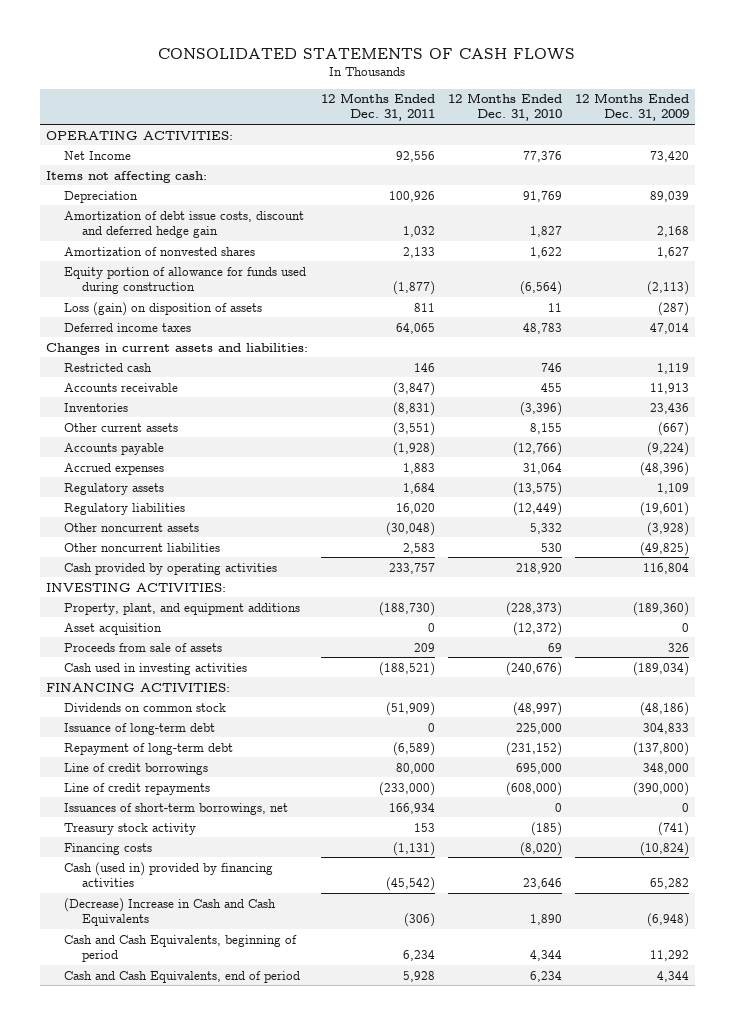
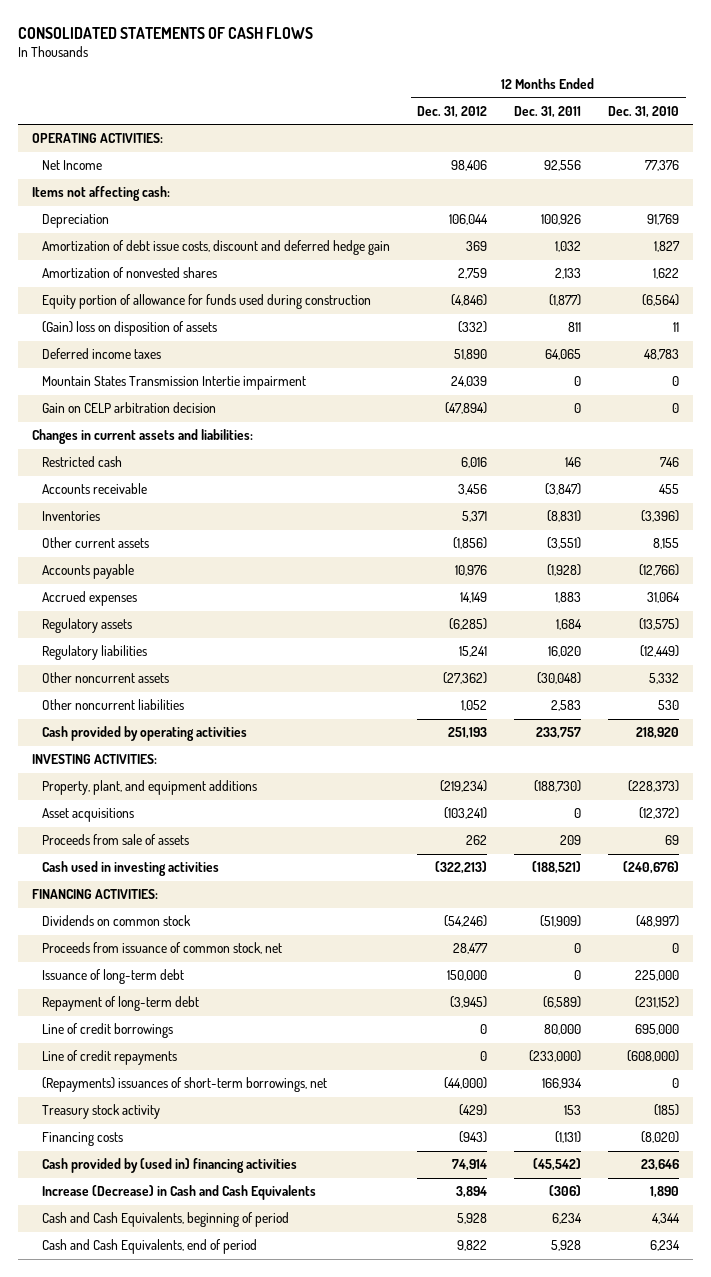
[574,93,689,122] 12 Months Ended Dec. 31, 2009 -> none
none -> [417,105,488,118] Dec. 31, 2012
[64,301,263,316] Loss (gain) on disposition of assets -> [42,321,218,337] (Gain) loss on disposition of assets
none -> [42,376,307,391] Mountain States Transmission Intertie impairment
none -> [42,402,217,414] Gain on CELP arbitration decision
[64,622,163,635] Asset acquisition -> [42,808,135,823] Asset acquisitions
none -> [42,942,283,955] Proceeds from issuance of common stock, net
[64,802,289,815] Issuances of short-term borrowings, net -> [42,1077,328,1093] (Repayments) issuances of short-term borrowings, net
[64,861,274,887] Cash (used in) provided by financing activities -> [42,1158,298,1174] Cash provided by (used in) financing activities
[64,897,277,926] (Decrease) Increase in Cash and Cash Equivalents -> [42,1185,317,1201] Increase (Decrease) in Cash and Cash Equivalents

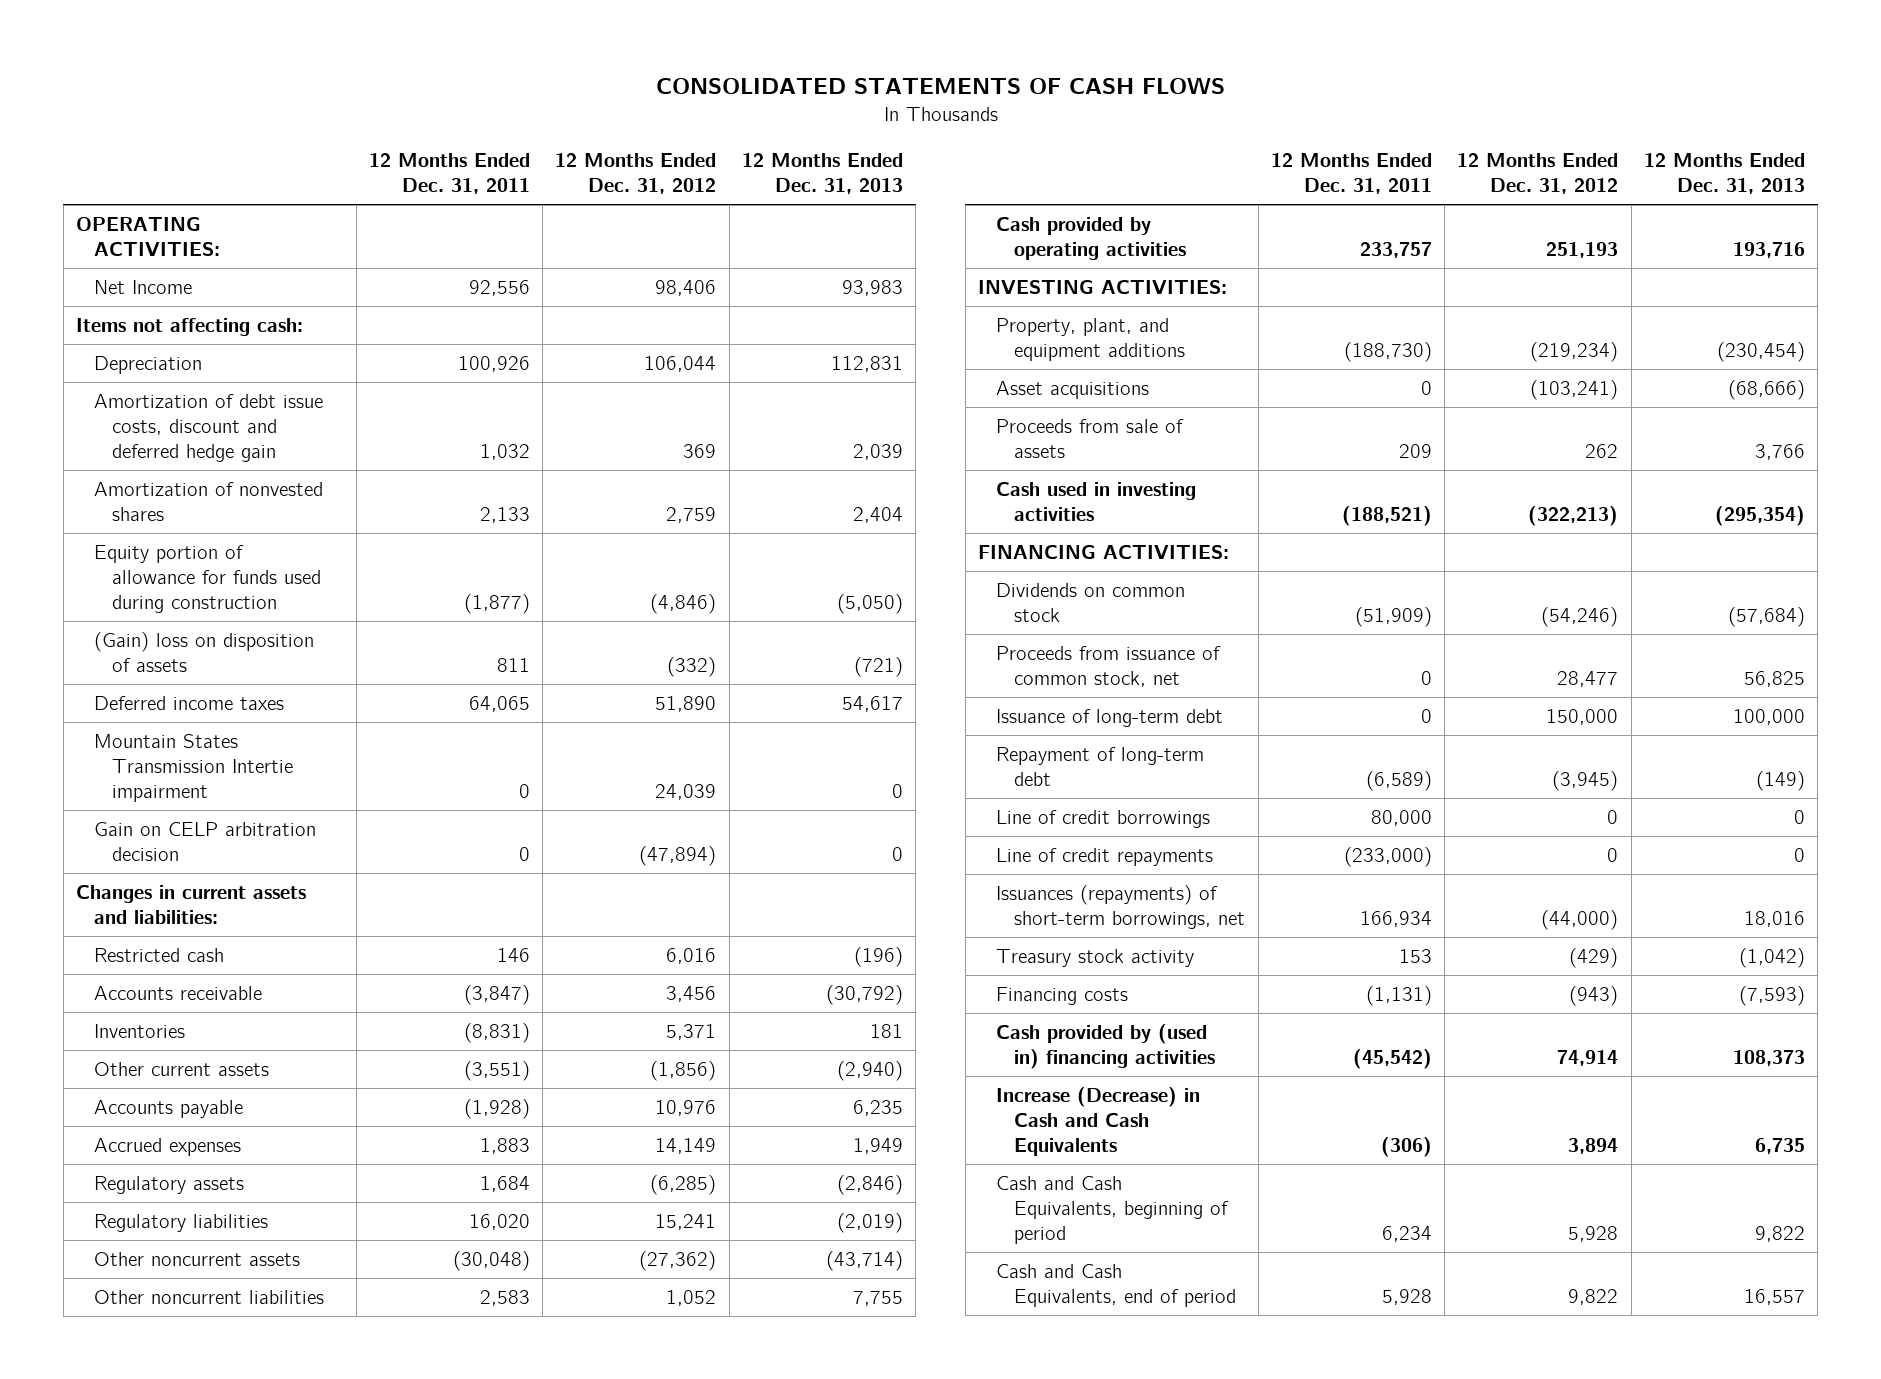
[608,105,680,118] Dec. 31, 2010 -> none
none -> [741,153,903,195] 12 Months Ended Dec. 31, 2013
[42,1077,328,1093] (Repayments) issuances of short-term borrowings, net -> [996,884,1246,930] Issuances (repayments) of short-term borrowings, net

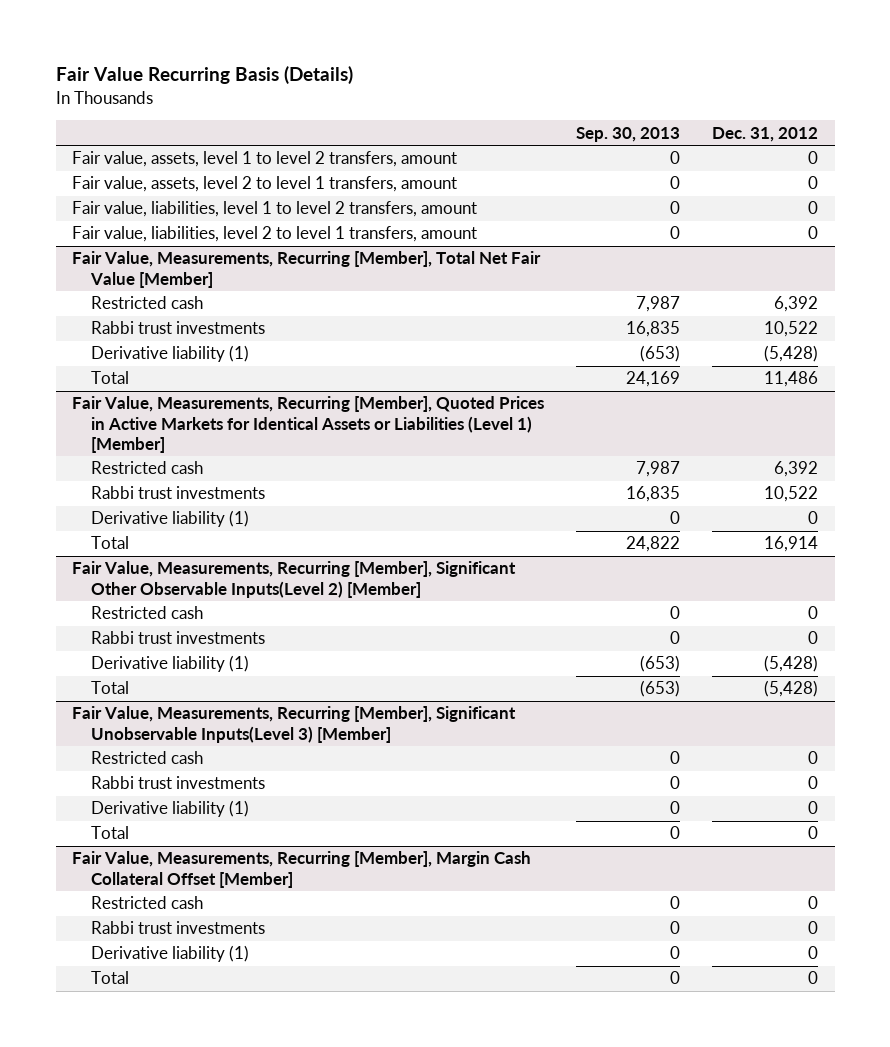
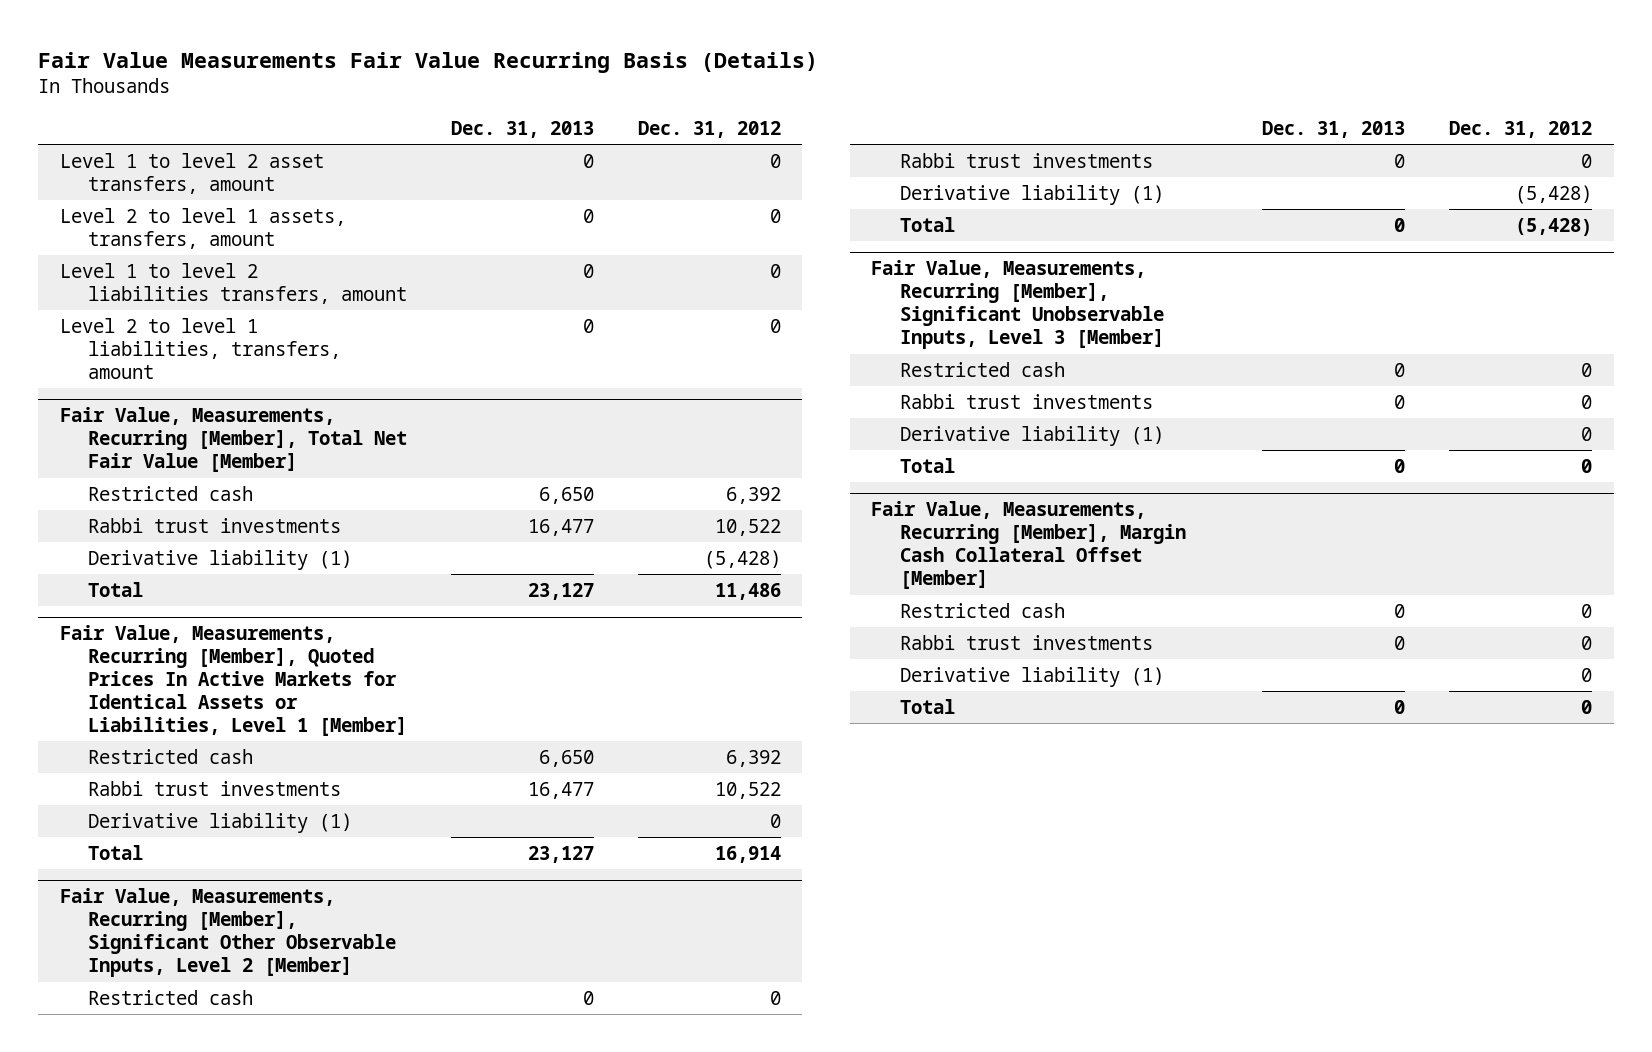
[55,66,353,85] Fair Value Recurring Basis (Details) -> [38,51,819,73] Fair Value Measurements Fair Value Recurring Basis (Details)
[576,126,681,142] Sep. 30, 2013 -> none
none -> [450,121,594,139] Dec. 31, 2013
[71,151,457,168] Fair value, assets, level 1 to level 2 transfers, amount -> [60,153,325,194] Level 1 to level 2 asset transfers, amount
[71,176,457,193] Fair value, assets, level 2 to level 1 transfers, amount -> [60,208,347,249] Level 2 to level 1 assets, transfers, amount
[71,201,477,218] Fair value, liabilities, level 1 to level 2 transfers, amount -> [60,263,408,304] Level 1 to level 2 liabilities transfers, amount
[71,226,477,243] Fair value, liabilities, level 2 to level 1 transfers, amount -> [60,318,342,379] Level 2 to level 1 liabilities, transfers, amount
[71,396,544,453] Fair Value, Measurements, Recurring [Member], Quoted Prices in Active Markets for Identical Assets or Liabilities (Level 1) [Member] -> [60,625,408,737] Fair Value, Measurements, Recurring [Member], Quoted Prices In Active Markets for Identical Assets or Liabilities, Level 1 [Member]
[71,561,516,598] Fair Value, Measurements, Recurring [Member], Significant Other Observable Inputs(Level 2) [Member] -> [60,888,397,978] Fair Value, Measurements, Recurring [Member], Significant Other Observable Inputs, Level 2 [Member]
[71,706,516,743] Fair Value, Measurements, Recurring [Member], Significant Unobservable Inputs(Level 3) [Member] -> [871,260,1164,350] Fair Value, Measurements, Recurring [Member], Significant Unobservable Inputs, Level 3 [Member]

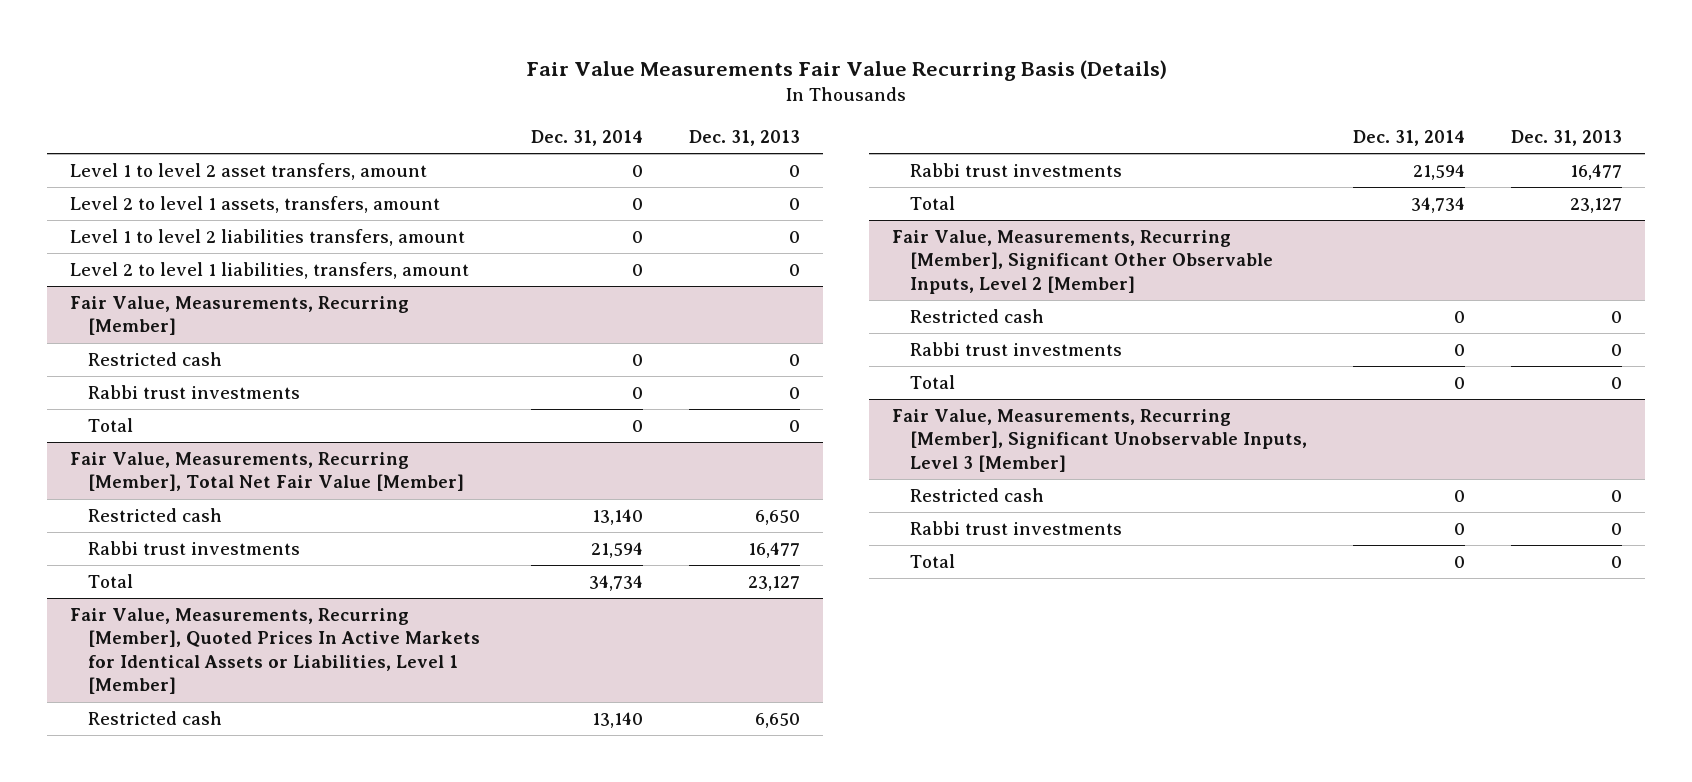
[637,121,781,139] Dec. 31, 2012 -> none
none -> [530,129,643,146] Dec. 31, 2014
none -> [70,296,410,336] Fair Value, Measurements, Recurring [Member]
none -> [87,352,222,367] Restricted cash
none -> [87,385,300,400] Rabbi trust investments
none -> [87,418,133,433] Total
[88,550,353,571] Derivative liability (1) -> none
[88,813,353,834] Derivative liability (1) -> none
[899,185,1164,206] Derivative liability (1) -> none
[899,426,1164,447] Derivative liability (1) -> none
[871,501,1186,590] Fair Value, Measurements, Recurring [Member], Margin Cash Collateral Offset [Member] -> none
[899,603,1065,619] Restricted cash -> none
[899,635,1153,651] Rabbi trust investments -> none
[899,667,1164,688] Derivative liability (1) -> none
[899,699,955,715] Total -> none

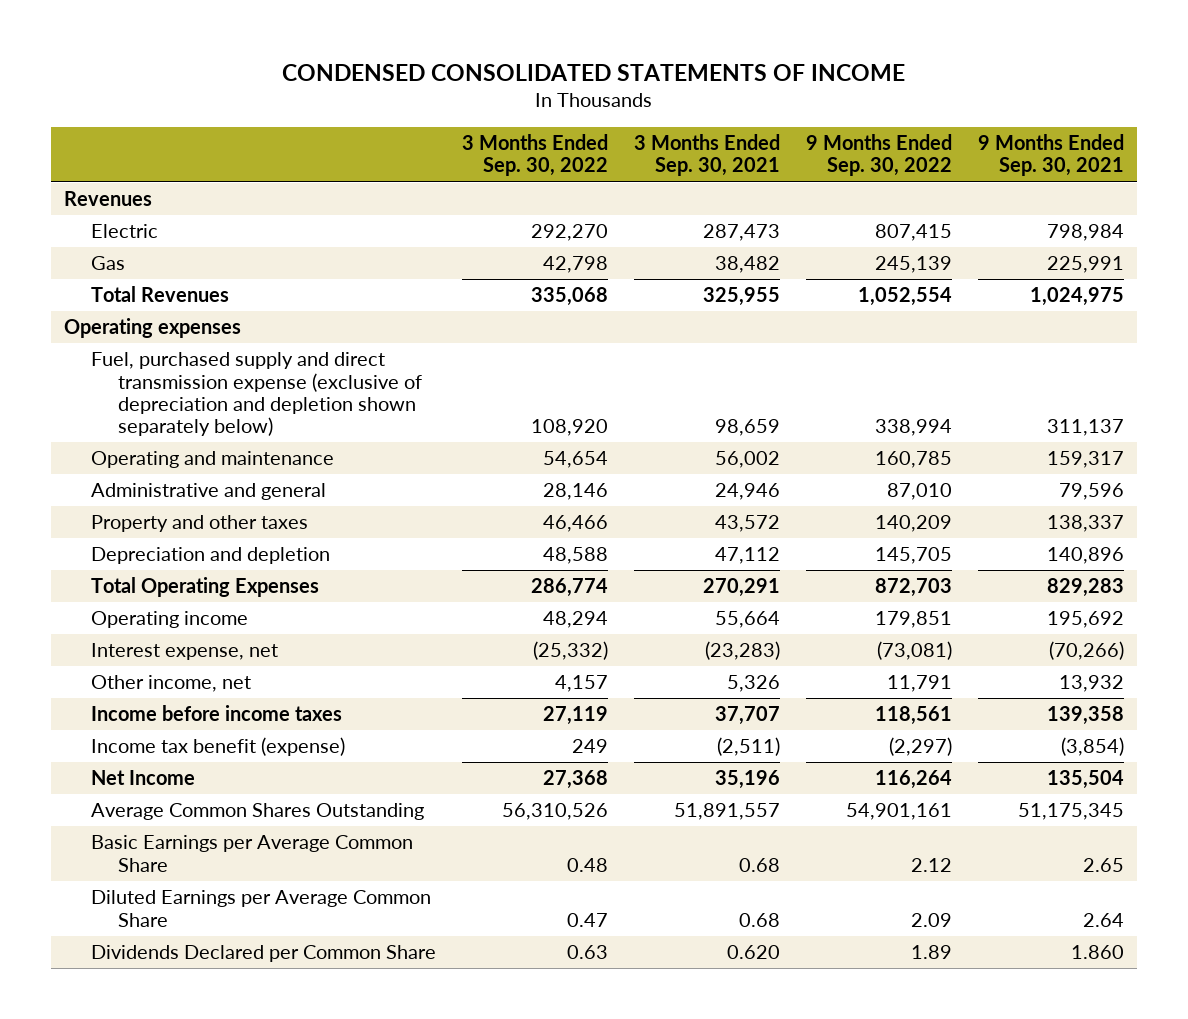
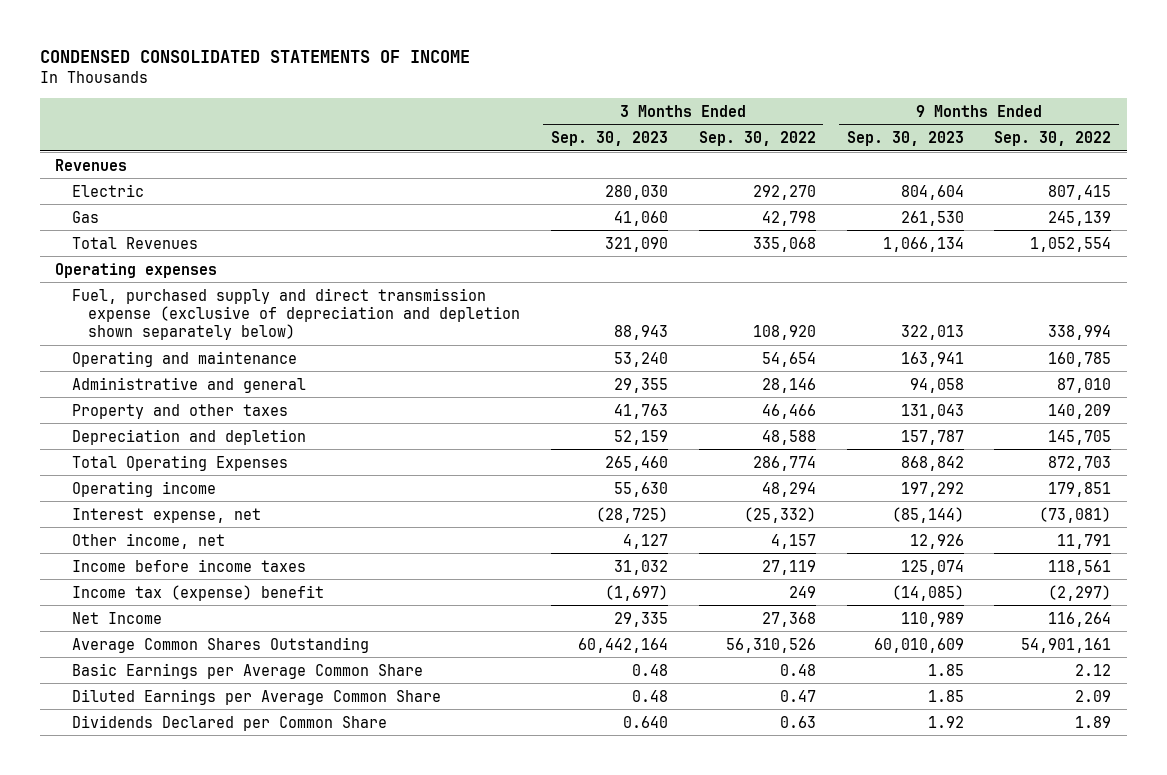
[633,134,780,177] 3 Months Ended Sep. 30, 2021 -> none
[977,134,1124,177] 9 Months Ended Sep. 30, 2021 -> none
none -> [550,130,668,146] Sep. 30, 2023
none -> [846,130,964,146] Sep. 30, 2023
[91,737,346,757] Income tax benefit (expense) -> [71,584,324,601] Income tax (expense) benefit

